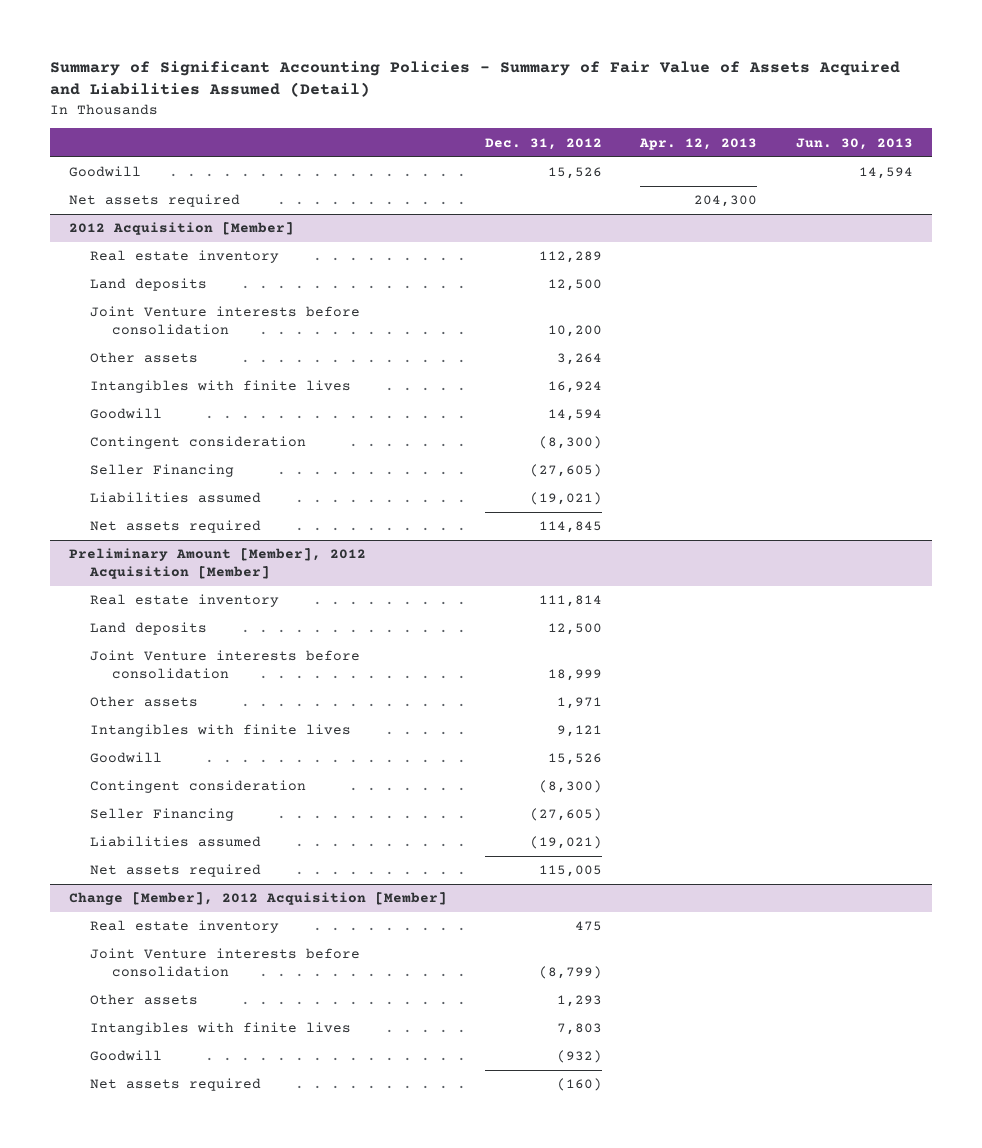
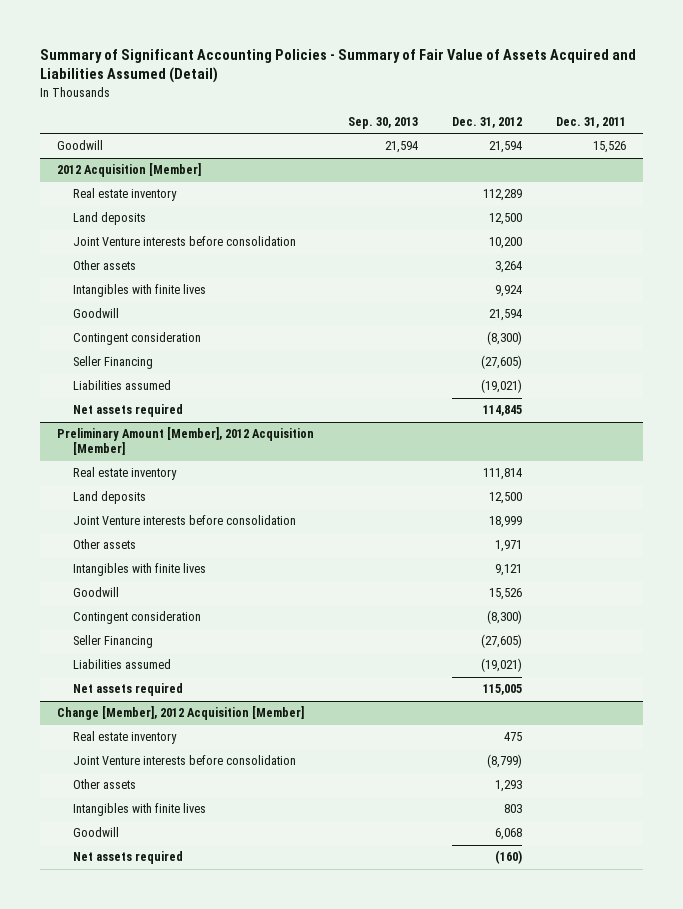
[639,137,758,150] Apr. 12, 2013 -> none
[795,137,913,150] Jun. 30, 2013 -> none
none -> [348,116,419,129] Sep. 30, 2013
none -> [556,116,627,128] Dec. 31, 2011
[68,194,240,208] Net assets required -> none
[548,167,603,180] 15,526 -> [489,141,523,154] 21,594
[548,381,603,394] 16,924 -> [495,285,523,298] 9,924
[548,409,603,422] 14,594 -> [489,309,523,322] 21,594
[557,1023,603,1036] 7,803 -> [504,804,523,814] 803
[557,1050,603,1064] (932) -> [495,828,523,841] 6,068

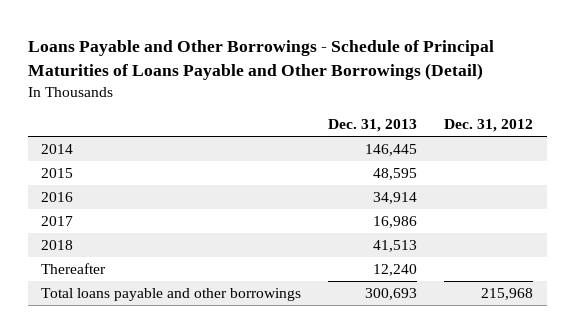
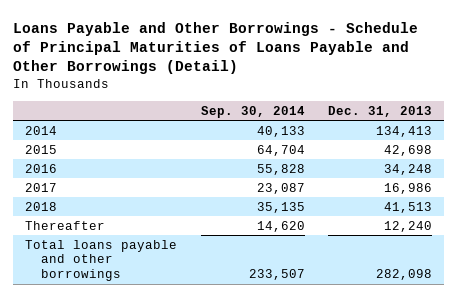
[444,119,534,133] Dec. 31, 2012 -> none
none -> [200,105,305,118] Sep. 30, 2014
[365,144,418,157] 146,445 -> [376,125,433,137] 134,413
[373,168,418,181] 48,595 -> [384,144,433,156] 42,698
[373,192,418,205] 34,914 -> [384,163,433,175] 34,248
[365,288,418,301] 300,693 -> [376,269,433,281] 282,098

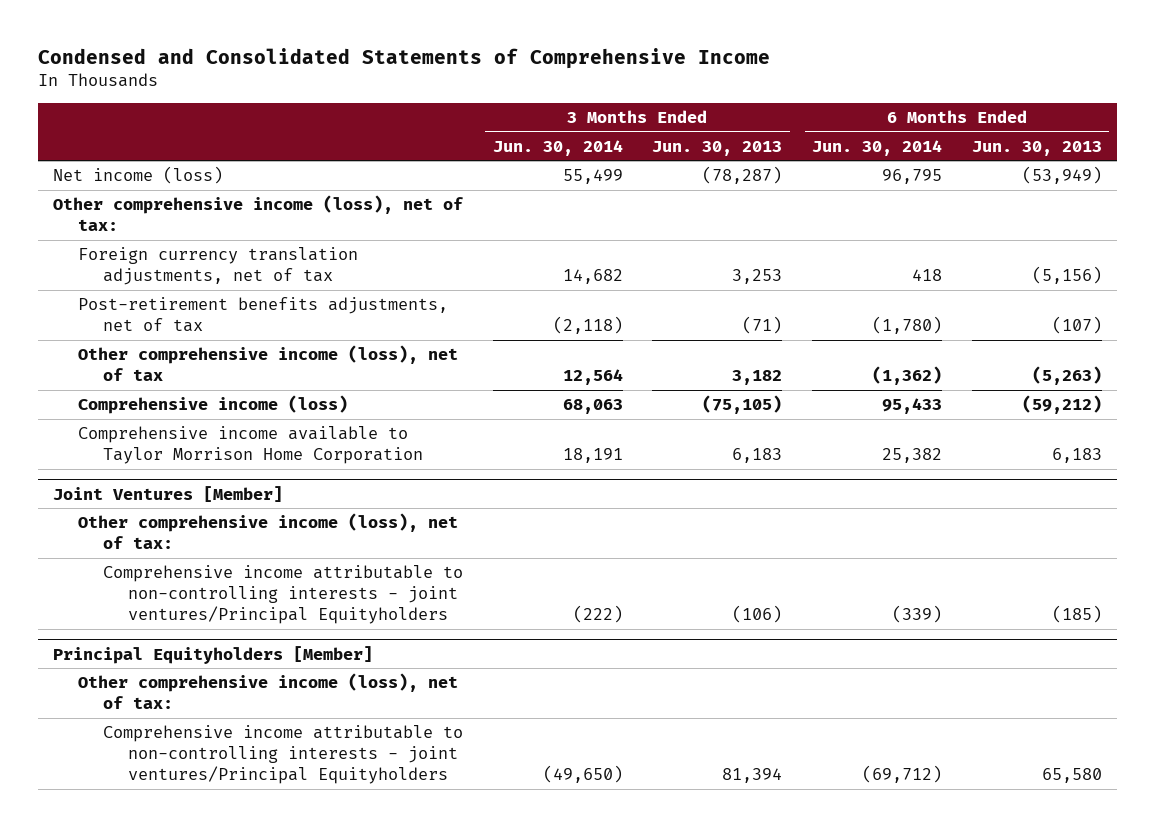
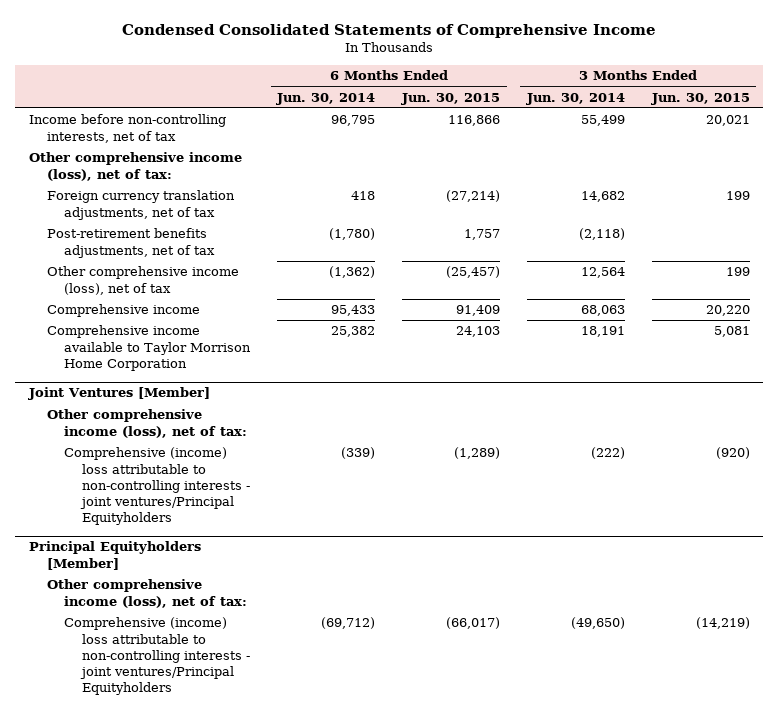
[37,47,770,69] Condensed and Consolidated Statements of Comprehensive Income -> [122,23,657,38] Condensed Consolidated Statements of Comprehensive Income
[652,140,783,156] Jun. 30, 2013 -> none
[971,140,1102,156] Jun. 30, 2013 -> none
none -> [401,92,501,105] Jun. 30, 2015
none -> [650,92,750,105] Jun. 30, 2015
[52,166,223,185] Net income (loss) -> [28,114,226,143] Income before non-controlling interests, net of tax
[77,395,348,415] Comprehensive income (loss) -> [46,304,200,318] Comprehensive income
[102,565,463,625] Comprehensive income attributable to non-controlling interests - joint ventures/Principal Equityholders -> [64,447,251,525] Comprehensive (income) loss attributable to non-controlling interests - joint ventures/Principal Equityholders
[102,725,463,785] Comprehensive income attributable to non-controlling interests - joint ventures/Principal Equityholders -> [64,617,251,695] Comprehensive (income) loss attributable to non-controlling interests - joint ventures/Principal Equityholders

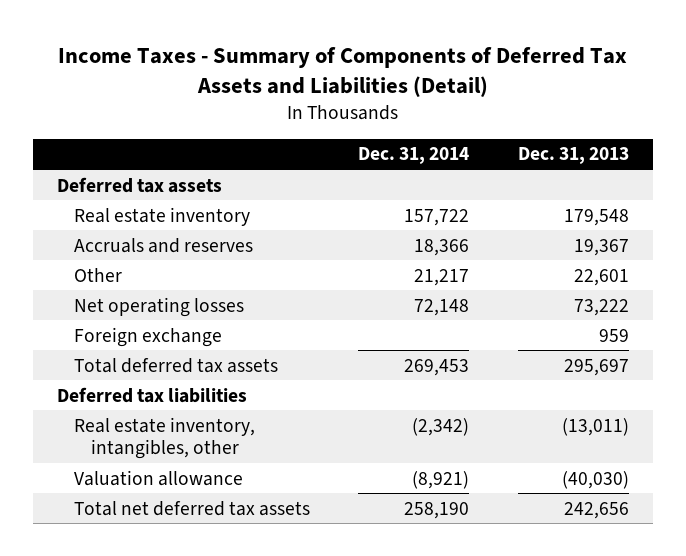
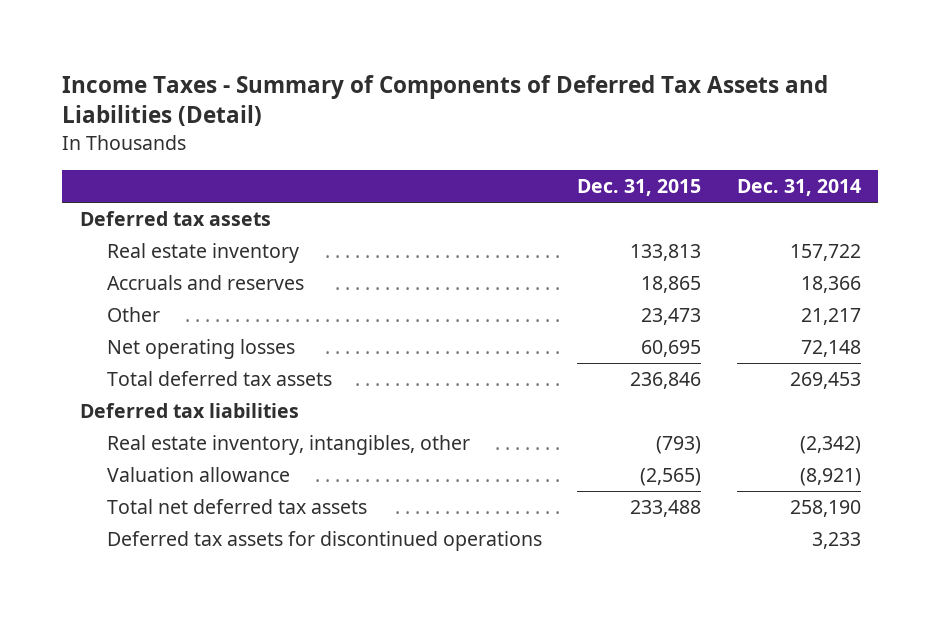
[517,147,629,165] Dec. 31, 2013 -> none
none -> [577,179,702,197] Dec. 31, 2015
[73,326,222,347] Foreign exchange -> none
none -> [107,531,543,552] Deferred tax assets for discontinued operations

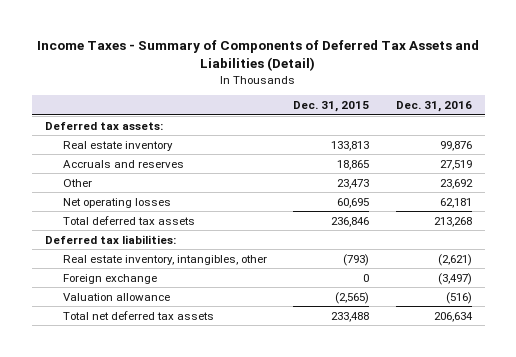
[736,179,861,197] Dec. 31, 2014 -> none
none -> [395,101,472,113] Dec. 31, 2016
[79,211,271,227] Deferred tax assets -> [44,121,163,130] Deferred tax assets:
[79,403,299,419] Deferred tax liabilities -> [44,234,176,244] Deferred tax liabilities:
none -> [63,273,158,284] Foreign exchange
[107,531,543,552] Deferred tax assets for discontinued operations -> none

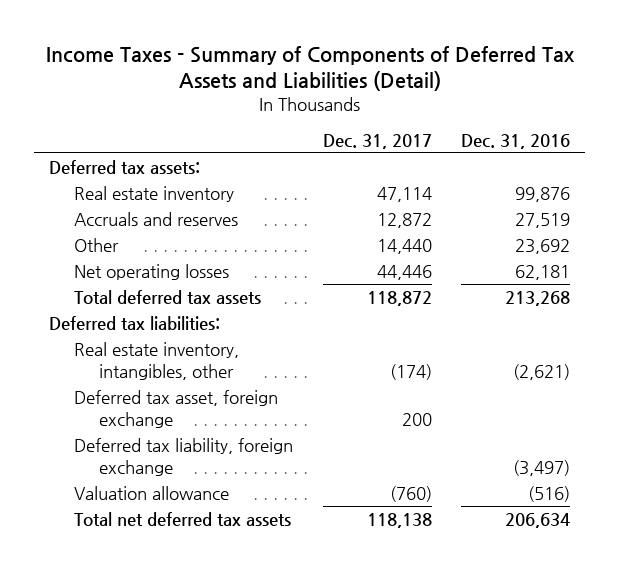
[293,101,370,113] Dec. 31, 2015 -> none
none -> [322,133,432,149] Dec. 31, 2017
none -> [73,390,278,429] Deferred tax asset, foreign exchange
[63,273,158,284] Foreign exchange -> [73,438,293,477] Deferred tax liability, foreign exchange

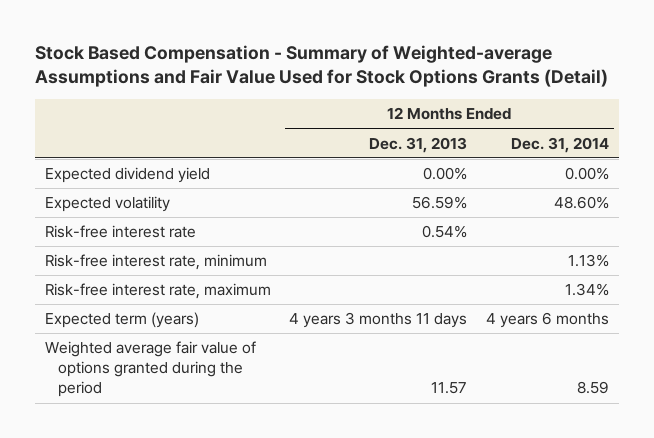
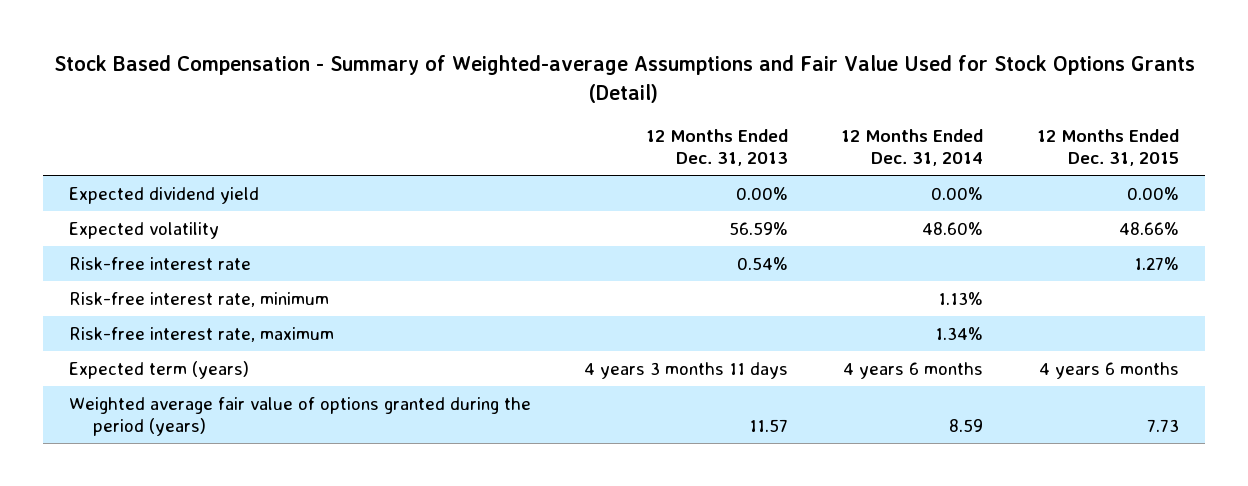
none -> [1036,129,1179,167] 12 Months Ended Dec. 31, 2015
[44,341,256,398] Weighted average fair value of options granted during the period -> [69,396,532,436] Weighted average fair value of options granted during the period (years)

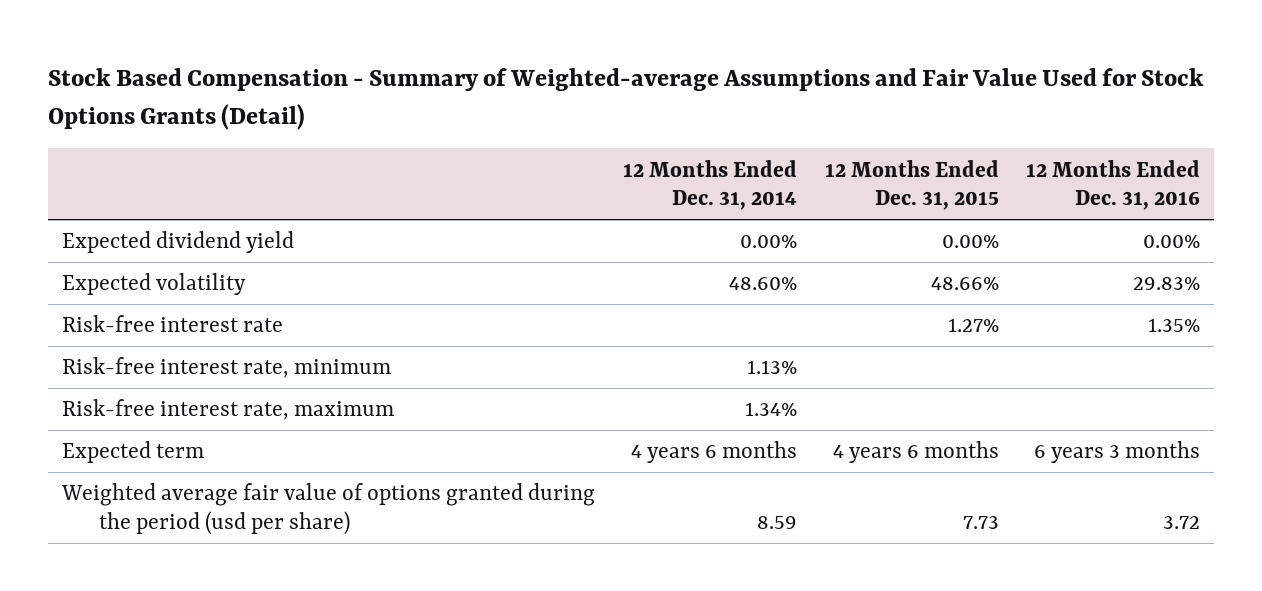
[646,129,789,167] 12 Months Ended Dec. 31, 2013 -> none
none -> [1026,159,1201,210] 12 Months Ended Dec. 31, 2016
[69,360,250,379] Expected term (years) -> [62,441,205,464] Expected term
[69,396,532,436] Weighted average fair value of options granted during the period (years) -> [61,483,596,535] Weighted average fair value of options granted during the period (usd per share)

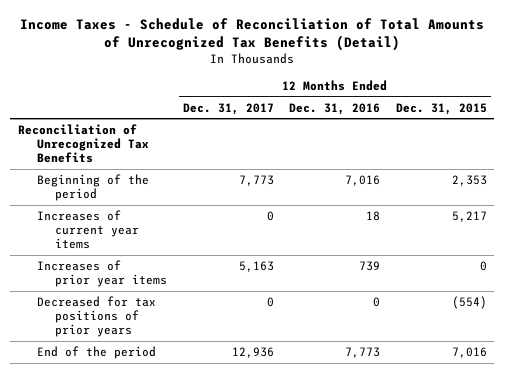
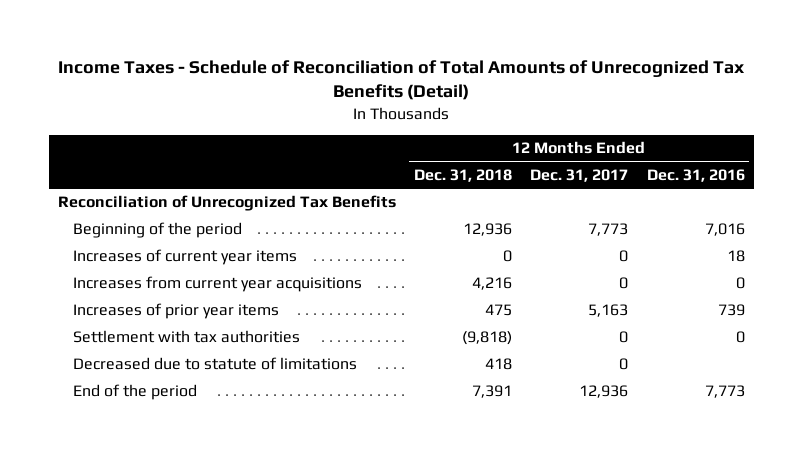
[395,102,487,115] Dec. 31, 2015 -> none
none -> [414,168,513,182] Dec. 31, 2018
none -> [73,276,363,293] Increases from current year acquisitions
[36,296,156,338] Decreased for tax positions of prior years -> [73,330,301,344] Settlement with tax authorities
none -> [73,357,358,371] Decreased due to statute of limitations

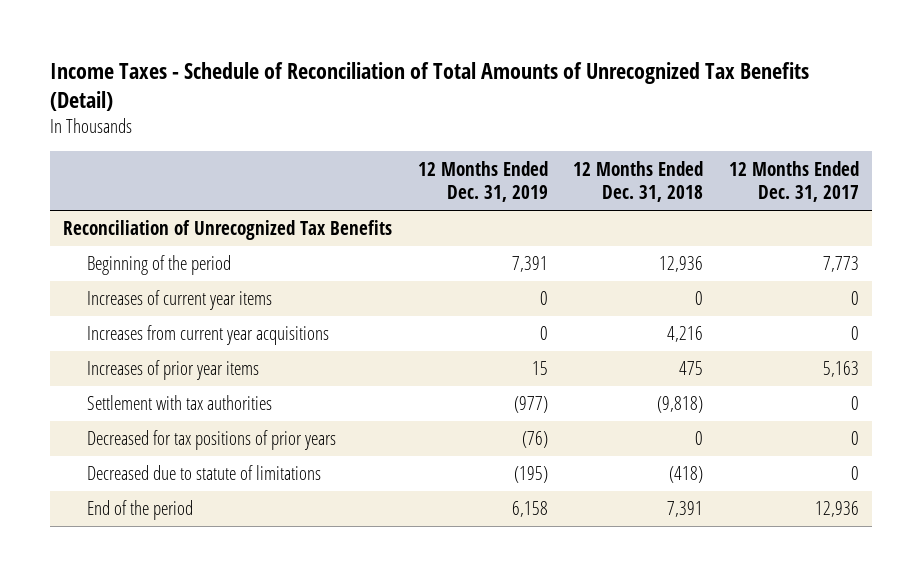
[646,168,745,182] Dec. 31, 2016 -> none
none -> [417,160,548,203] 12 Months Ended Dec. 31, 2019
none -> [86,430,336,451] Decreased for tax positions of prior years
[485,358,513,371] 418 -> [669,466,704,484] (418)

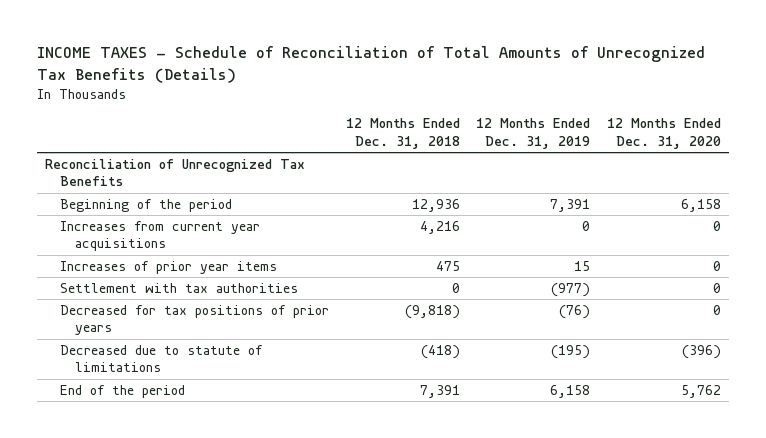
[49,61,809,111] Income Taxes - Schedule of Reconciliation of Total Amounts of Unrecognized Tax Benefits (Detail) -> [36,46,705,83] INCOME TAXES - Schedule of Reconciliation of Total Amounts of Unrecognized Tax Benefits (Details)
[728,160,859,203] 12 Months Ended Dec. 31, 2017 -> none
none -> [606,118,721,150] 12 Months Ended Dec. 31, 2020
[86,290,272,311] Increases of current year items -> none
[657,396,704,414] (9,818) -> [451,282,460,293] 0
[695,431,704,446] 0 -> [404,304,460,319] (9,818)

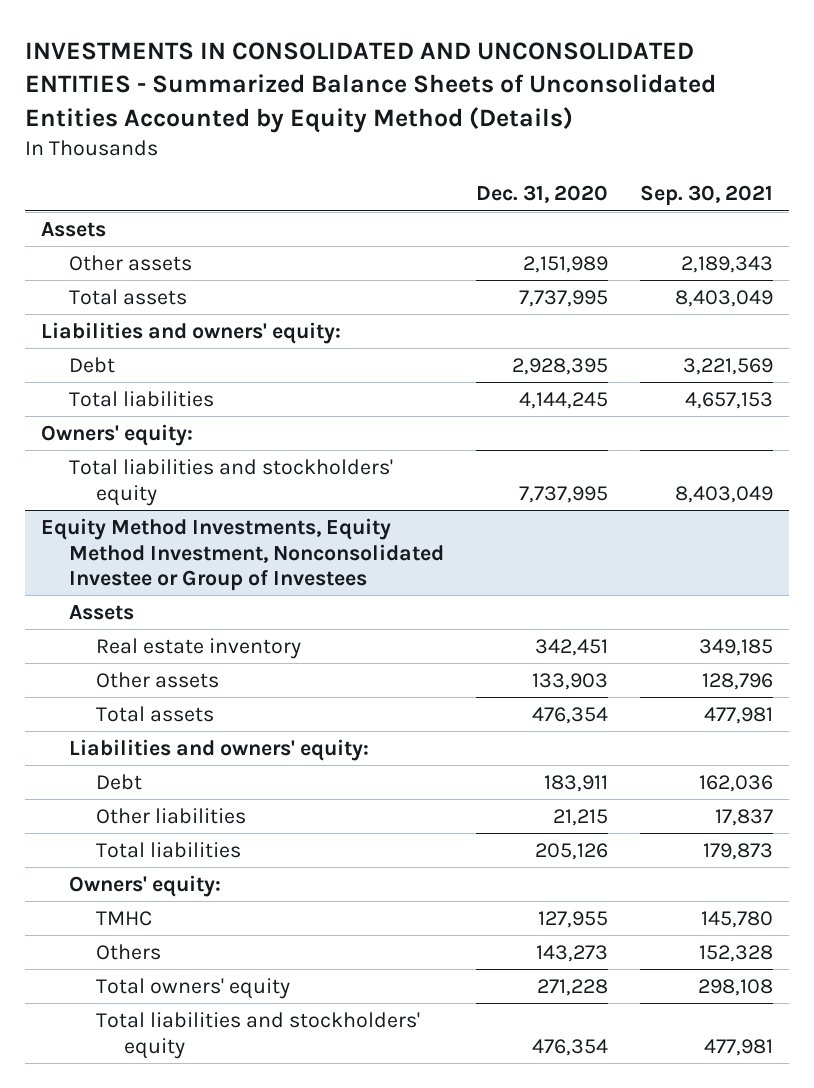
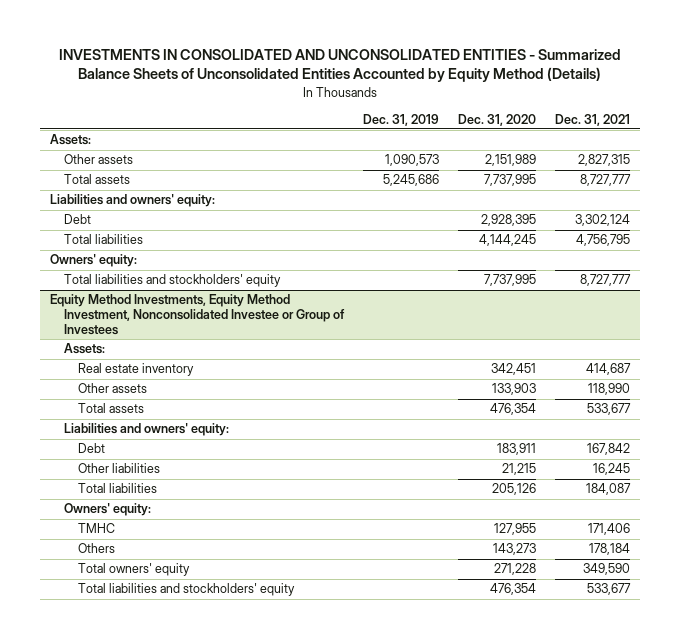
[640,185,774,207] Sep. 30, 2021 -> none
none -> [362,113,439,126] Dec. 31, 2019
none -> [555,113,631,126] Dec. 31, 2021
[41,222,107,238] Assets -> [49,134,91,146] Assets:
[68,605,134,621] Assets -> [63,343,105,355] Assets:

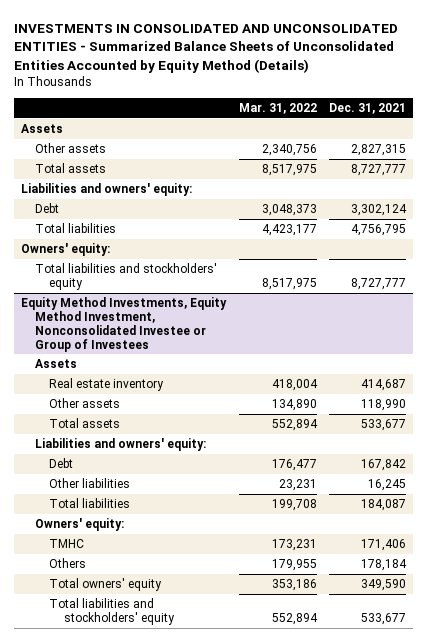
[362,113,439,126] Dec. 31, 2019 -> none
[457,113,536,126] Dec. 31, 2020 -> none
none -> [238,103,317,115] Mar. 31, 2022
[49,134,91,146] Assets: -> [20,124,63,134] Assets
[63,343,105,355] Assets: -> [35,359,78,369] Assets

